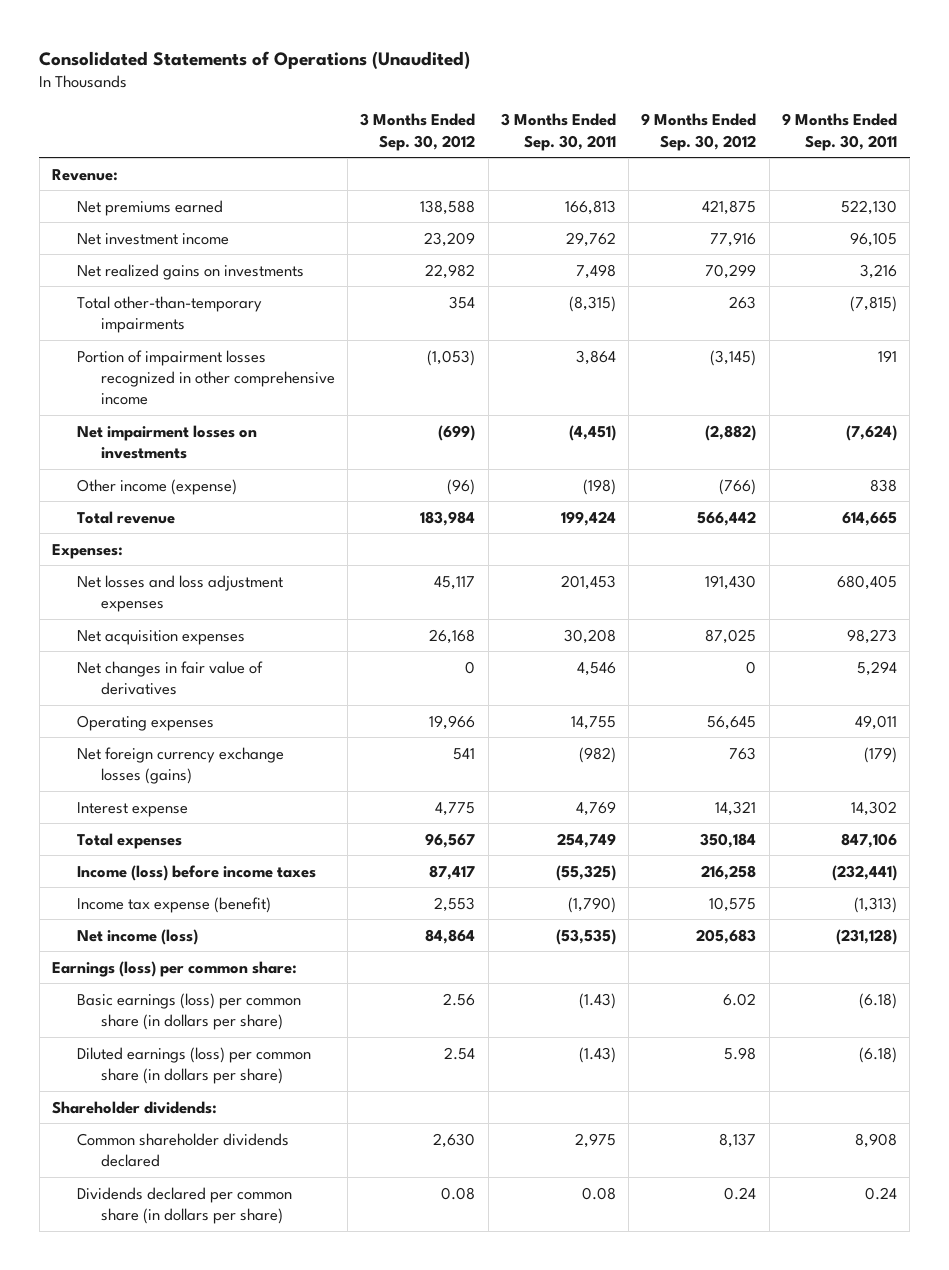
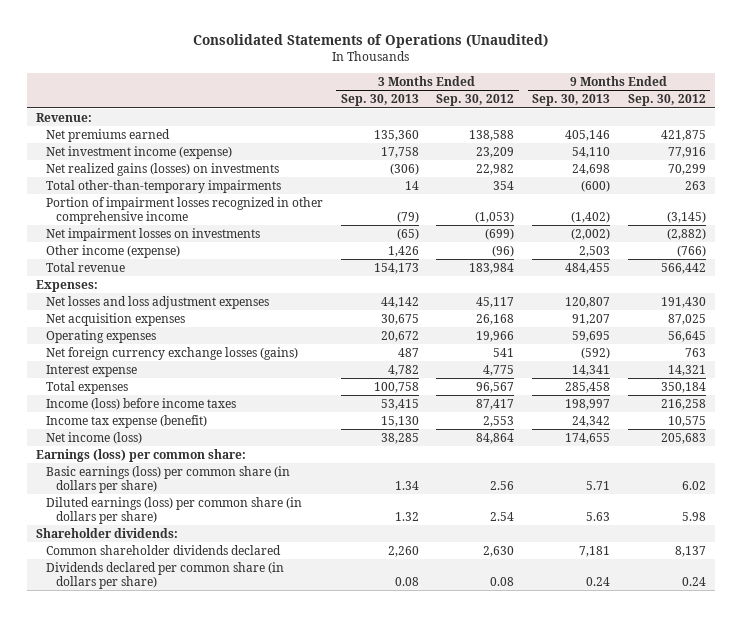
[500,113,616,151] 3 Months Ended Sep. 30, 2011 -> none
[781,113,897,151] 9 Months Ended Sep. 30, 2011 -> none
none -> [340,94,419,107] Sep. 30, 2013
none -> [531,94,610,107] Sep. 30, 2013
[76,232,229,245] Net investment income -> [45,145,232,159] Net investment income (expense)
[76,263,304,280] Net realized gains on investments -> [45,162,279,176] Net realized gains (losses) on investments
[76,660,263,695] Net changes in fair value of derivatives -> none

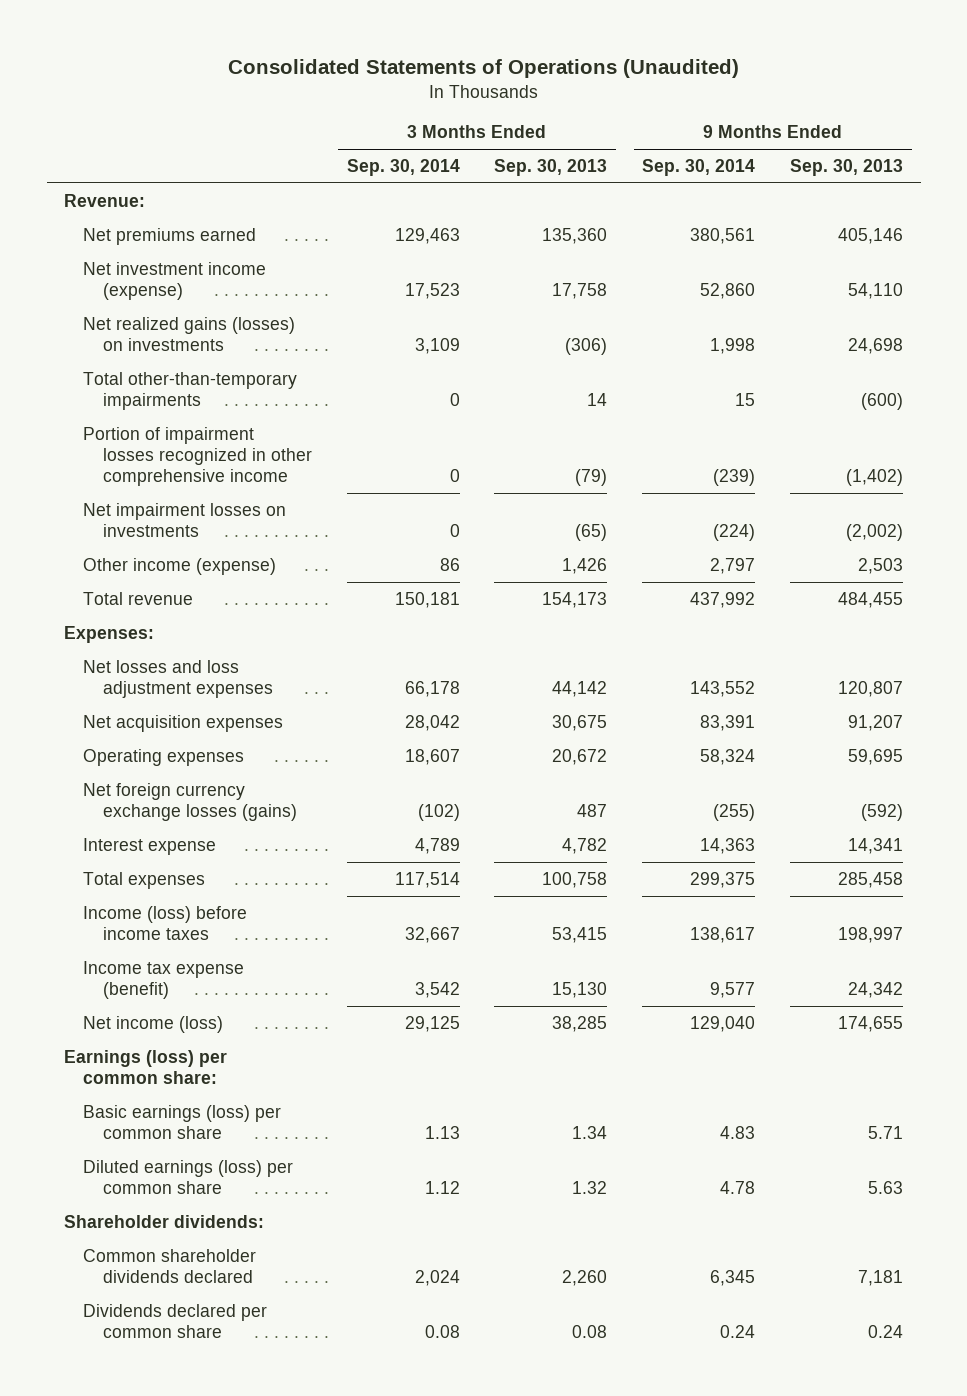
[436,94,515,107] Sep. 30, 2012 -> none
[627,94,706,107] Sep. 30, 2012 -> none
none -> [346,159,460,177] Sep. 30, 2014
none -> [642,159,756,177] Sep. 30, 2014
[45,465,290,493] Basic earnings (loss) per common share (in dollars per share) -> [83,1104,282,1140] Basic earnings (loss) per common share
[45,496,302,524] Diluted earnings (loss) per common share (in dollars per share) -> [83,1159,294,1195] Diluted earnings (loss) per common share
[45,561,284,589] Dividends declared per common share (in dollars per share) -> [83,1303,268,1339] Dividends declared per common share

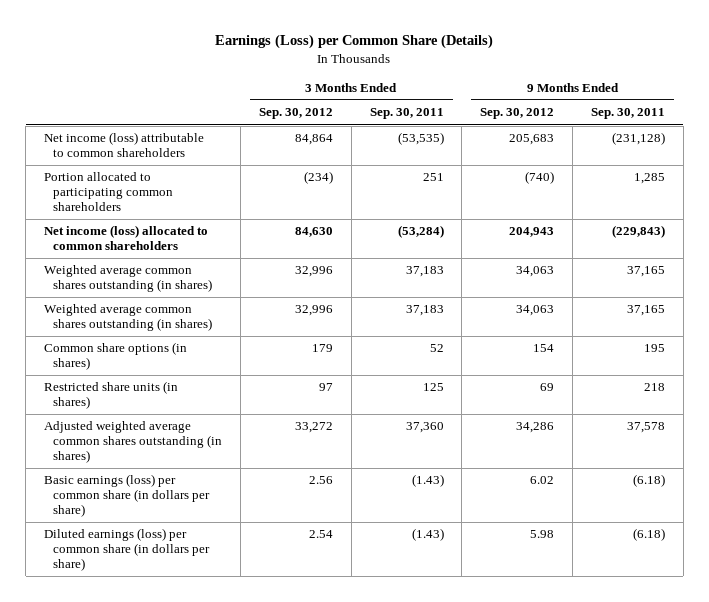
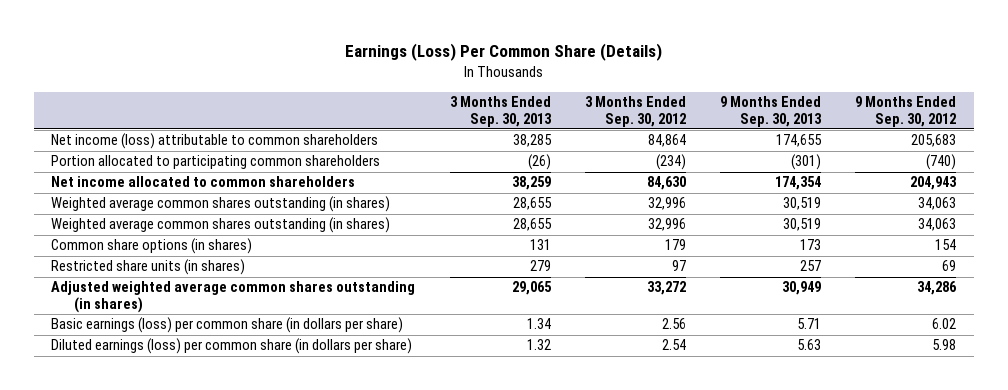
[215,34,494,50] Earnings (Loss) per Common Share (Details) -> [344,43,662,62] Earnings (Loss) Per Common Share (Details)
[369,108,444,120] Sep. 30, 2011 -> none
[590,108,665,120] Sep. 30, 2011 -> none
none -> [449,96,552,127] 3 Months Ended Sep. 30, 2013
none -> [720,96,823,127] 9 Months Ended Sep. 30, 2013
[43,225,208,251] Net income (loss) allocated to common shareholders -> [51,176,356,188] Net income allocated to common shareholders

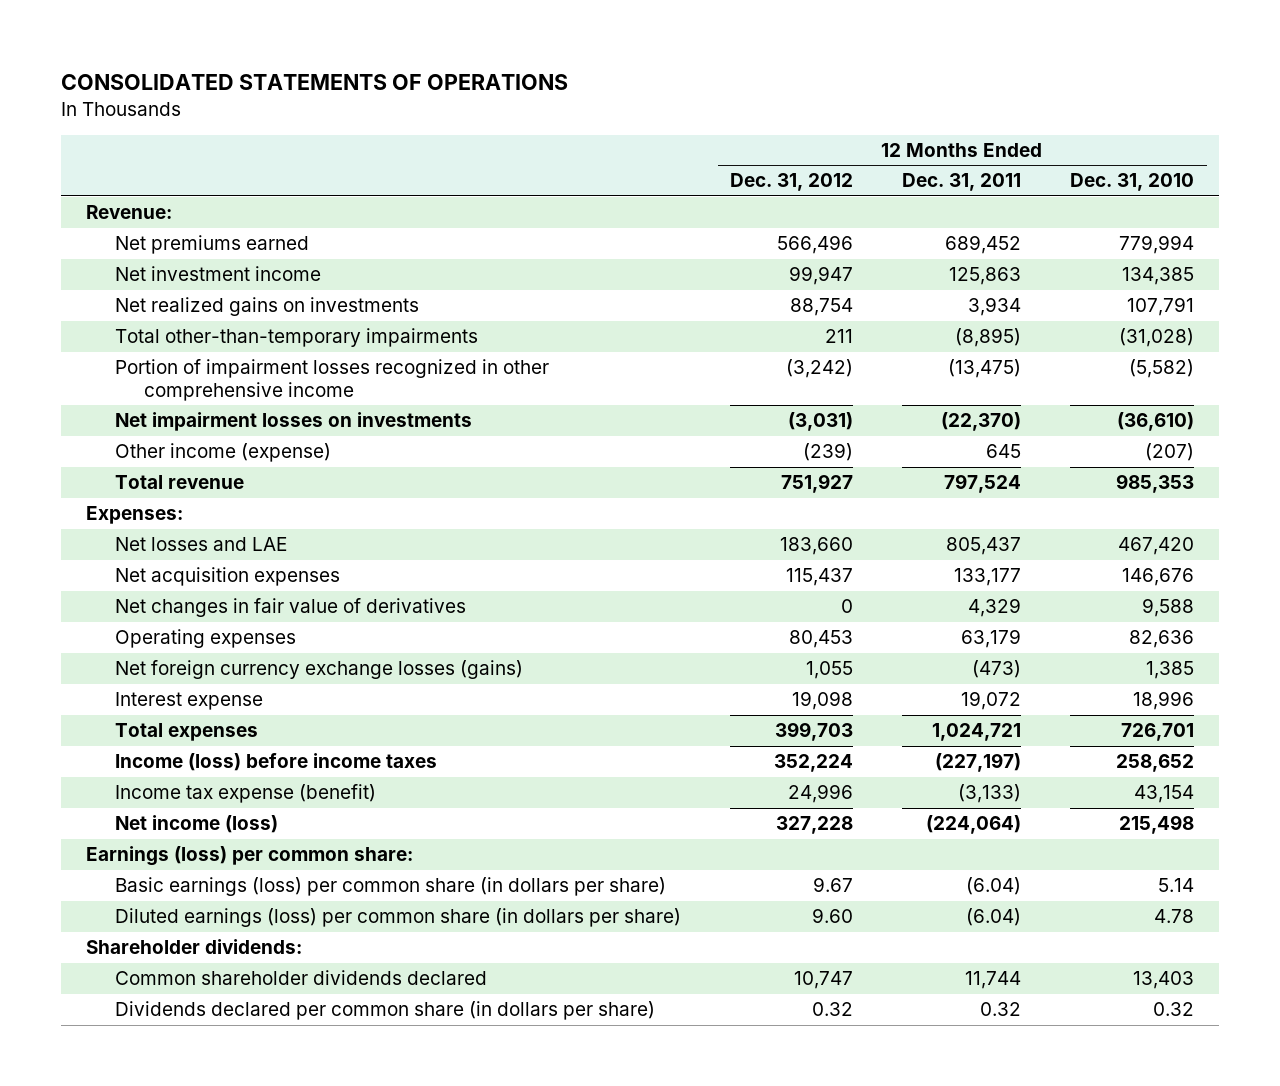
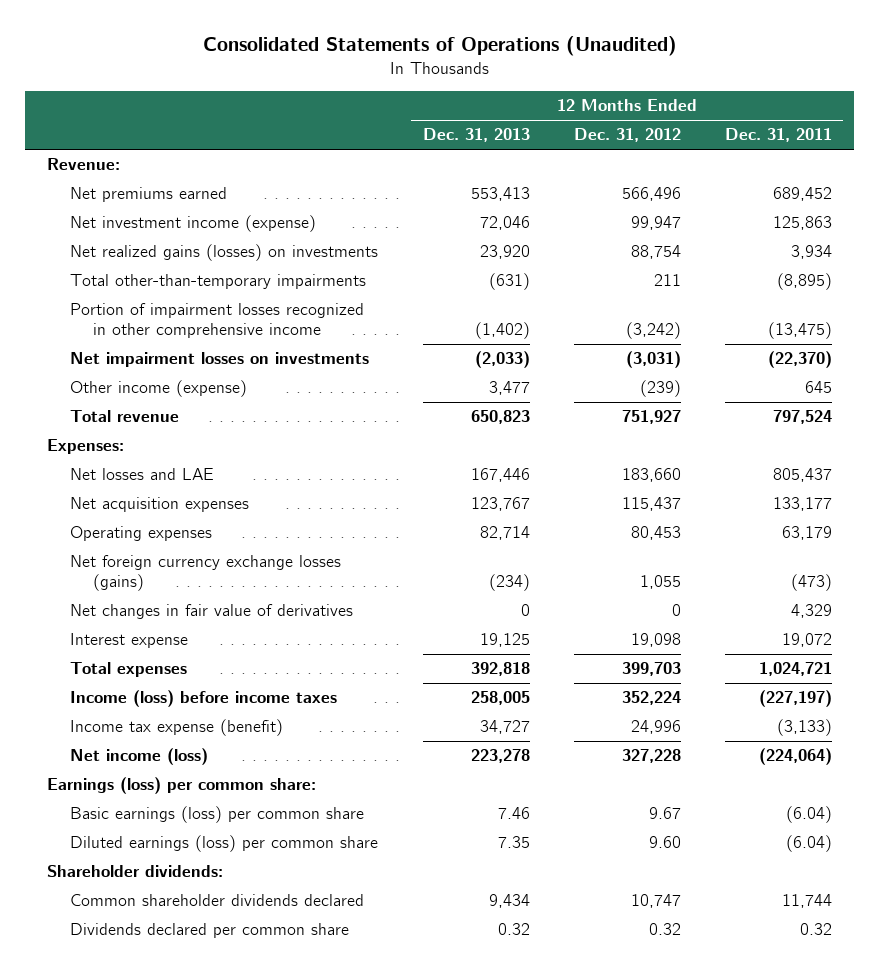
[61,74,569,91] CONSOLIDATED STATEMENTS OF OPERATIONS -> [202,36,677,57] Consolidated Statements of Operations (Unaudited)
[1070,173,1195,192] Dec. 31, 2010 -> none
none -> [422,128,530,143] Dec. 31, 2013
[115,266,322,282] Net investment income -> [70,215,317,233] Net investment income (expense)
[115,297,420,317] Net realized gains on investments -> [70,244,379,262] Net realized gains (losses) on investments
[115,598,467,618] Net changes in fair value of derivatives -> [70,604,354,620] Net changes in fair value of derivatives
[115,877,667,897] Basic earnings (loss) per common share (in dollars per share) -> [70,806,365,824] Basic earnings (loss) per common share
[115,908,682,928] Diluted earnings (loss) per common share (in dollars per share) -> [70,835,379,853] Diluted earnings (loss) per common share
[115,1001,656,1021] Dividends declared per common share (in dollars per share) -> [70,923,350,939] Dividends declared per common share

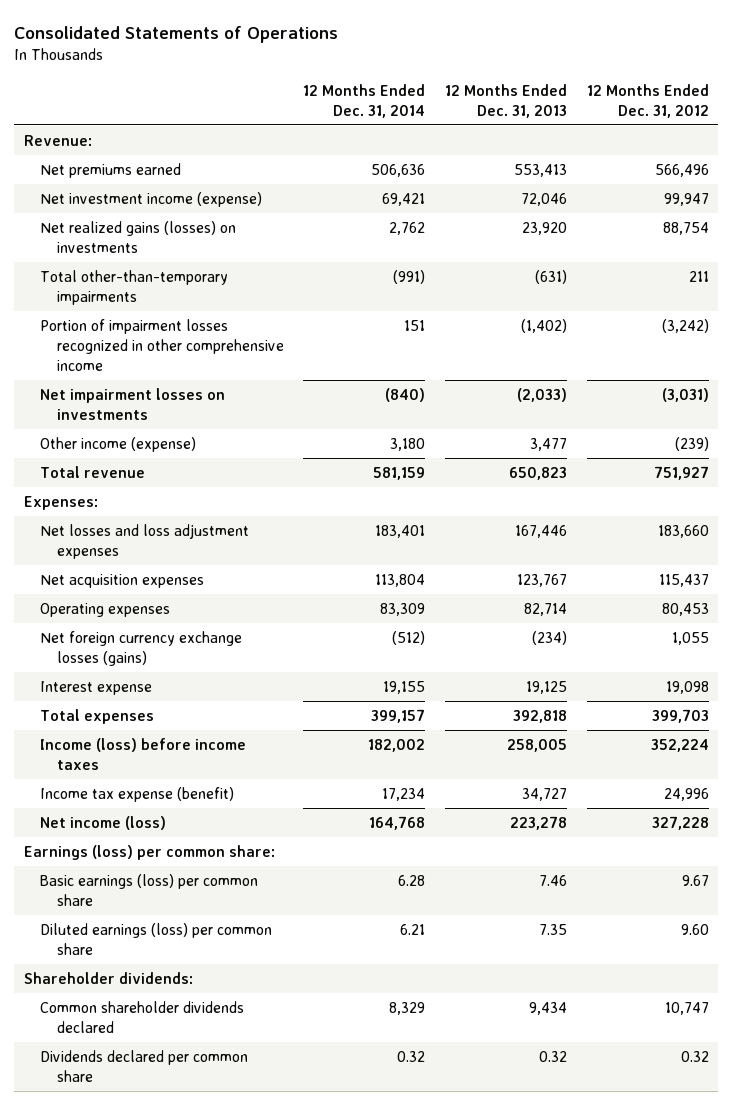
[202,36,677,57] Consolidated Statements of Operations (Unaudited) -> [14,25,339,43] Consolidated Statements of Operations
[725,128,833,143] Dec. 31, 2011 -> none
none -> [303,83,426,118] 12 Months Ended Dec. 31, 2014
[70,468,215,481] Net losses and LAE -> [40,524,250,559] Net losses and loss adjustment expenses
[70,604,354,620] Net changes in fair value of derivatives -> none

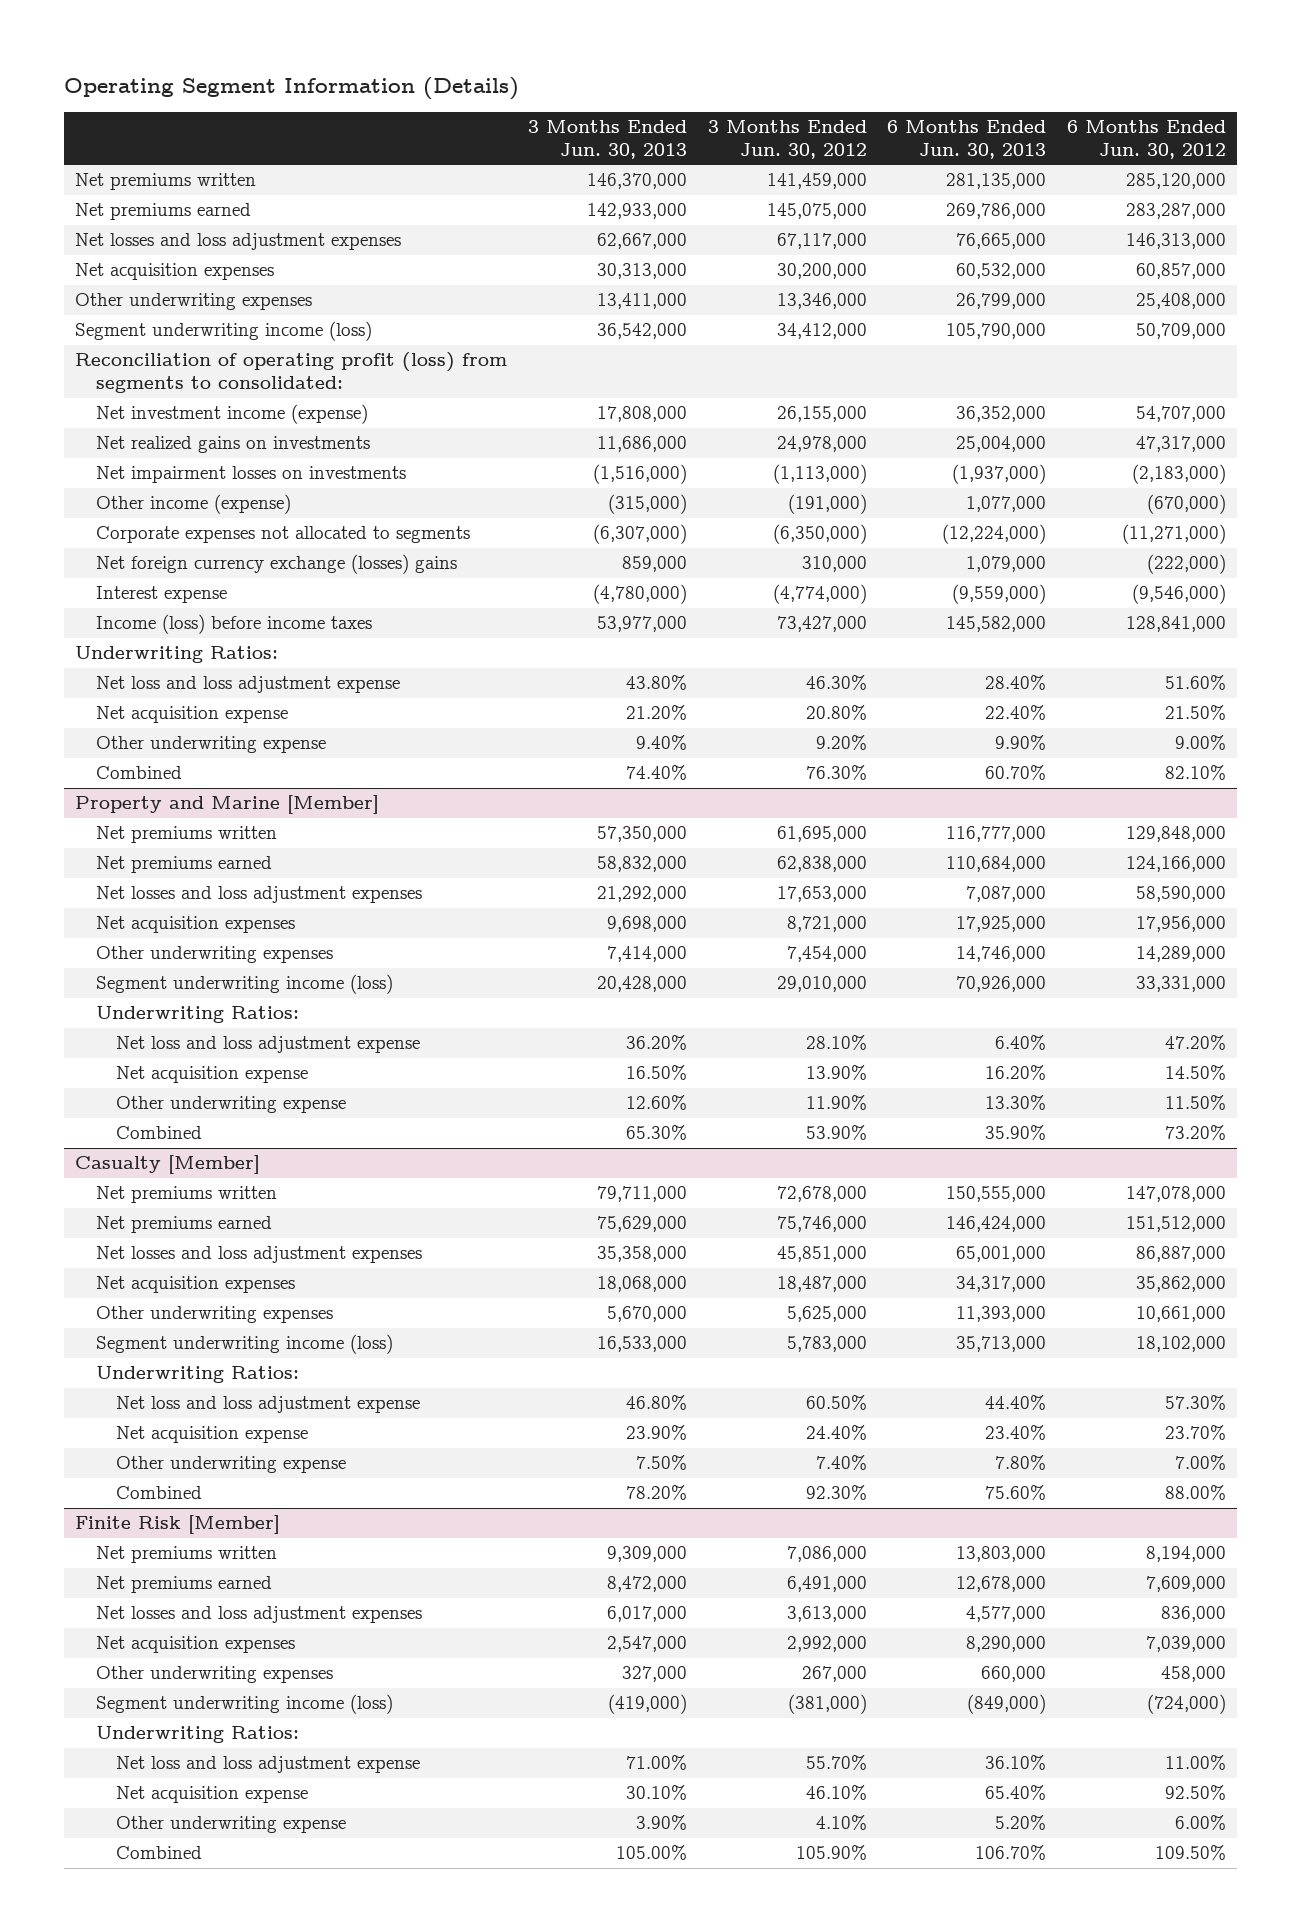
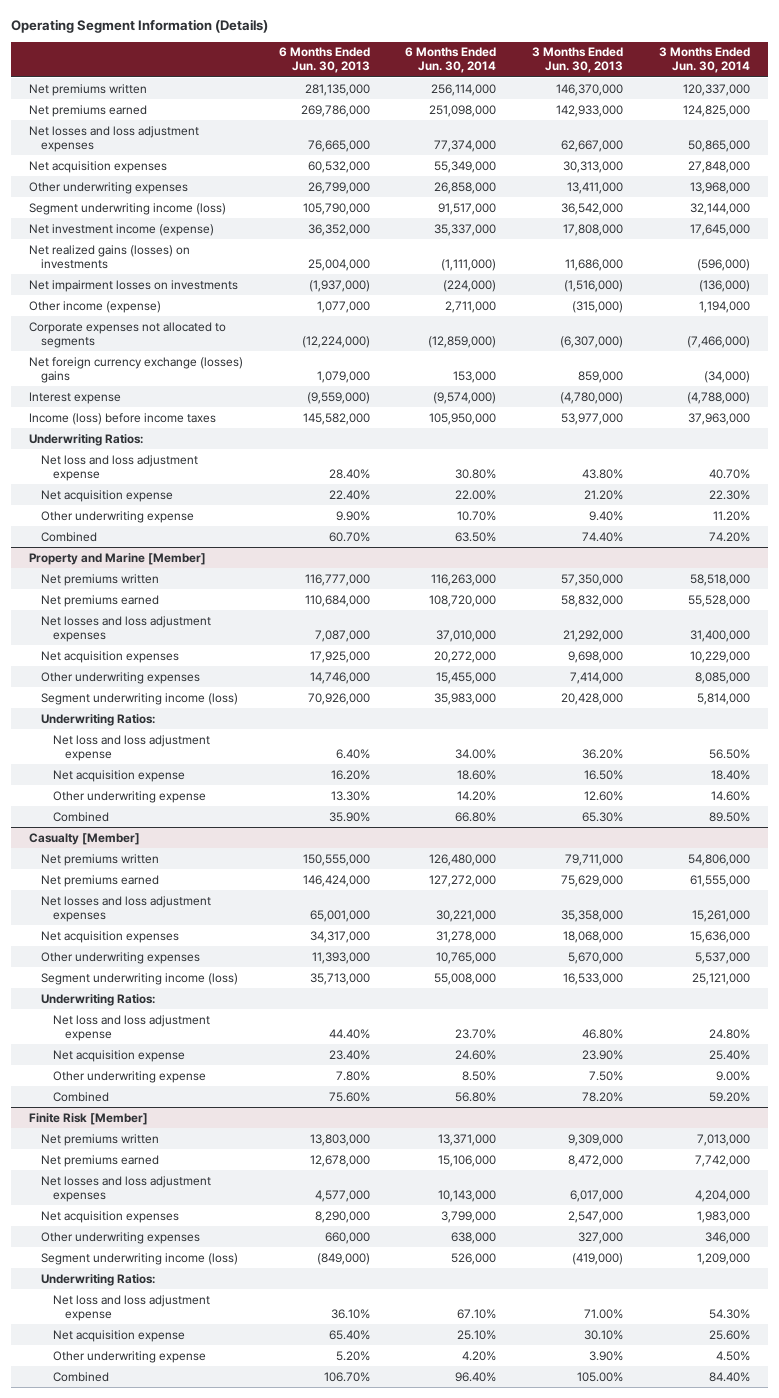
[707,120,867,159] 3 Months Ended Jun. 30, 2012 -> none
[1067,120,1227,159] 6 Months Ended Jun. 30, 2012 -> none
none -> [405,47,497,74] 6 Months Ended Jun. 30, 2014
none -> [658,47,750,74] 3 Months Ended Jun. 30, 2014
[74,352,507,394] Reconciliation of operating profit (loss) from segments to consolidated: -> none
[95,436,370,454] Net realized gains on investments -> [29,244,191,269] Net realized gains (losses) on investments

